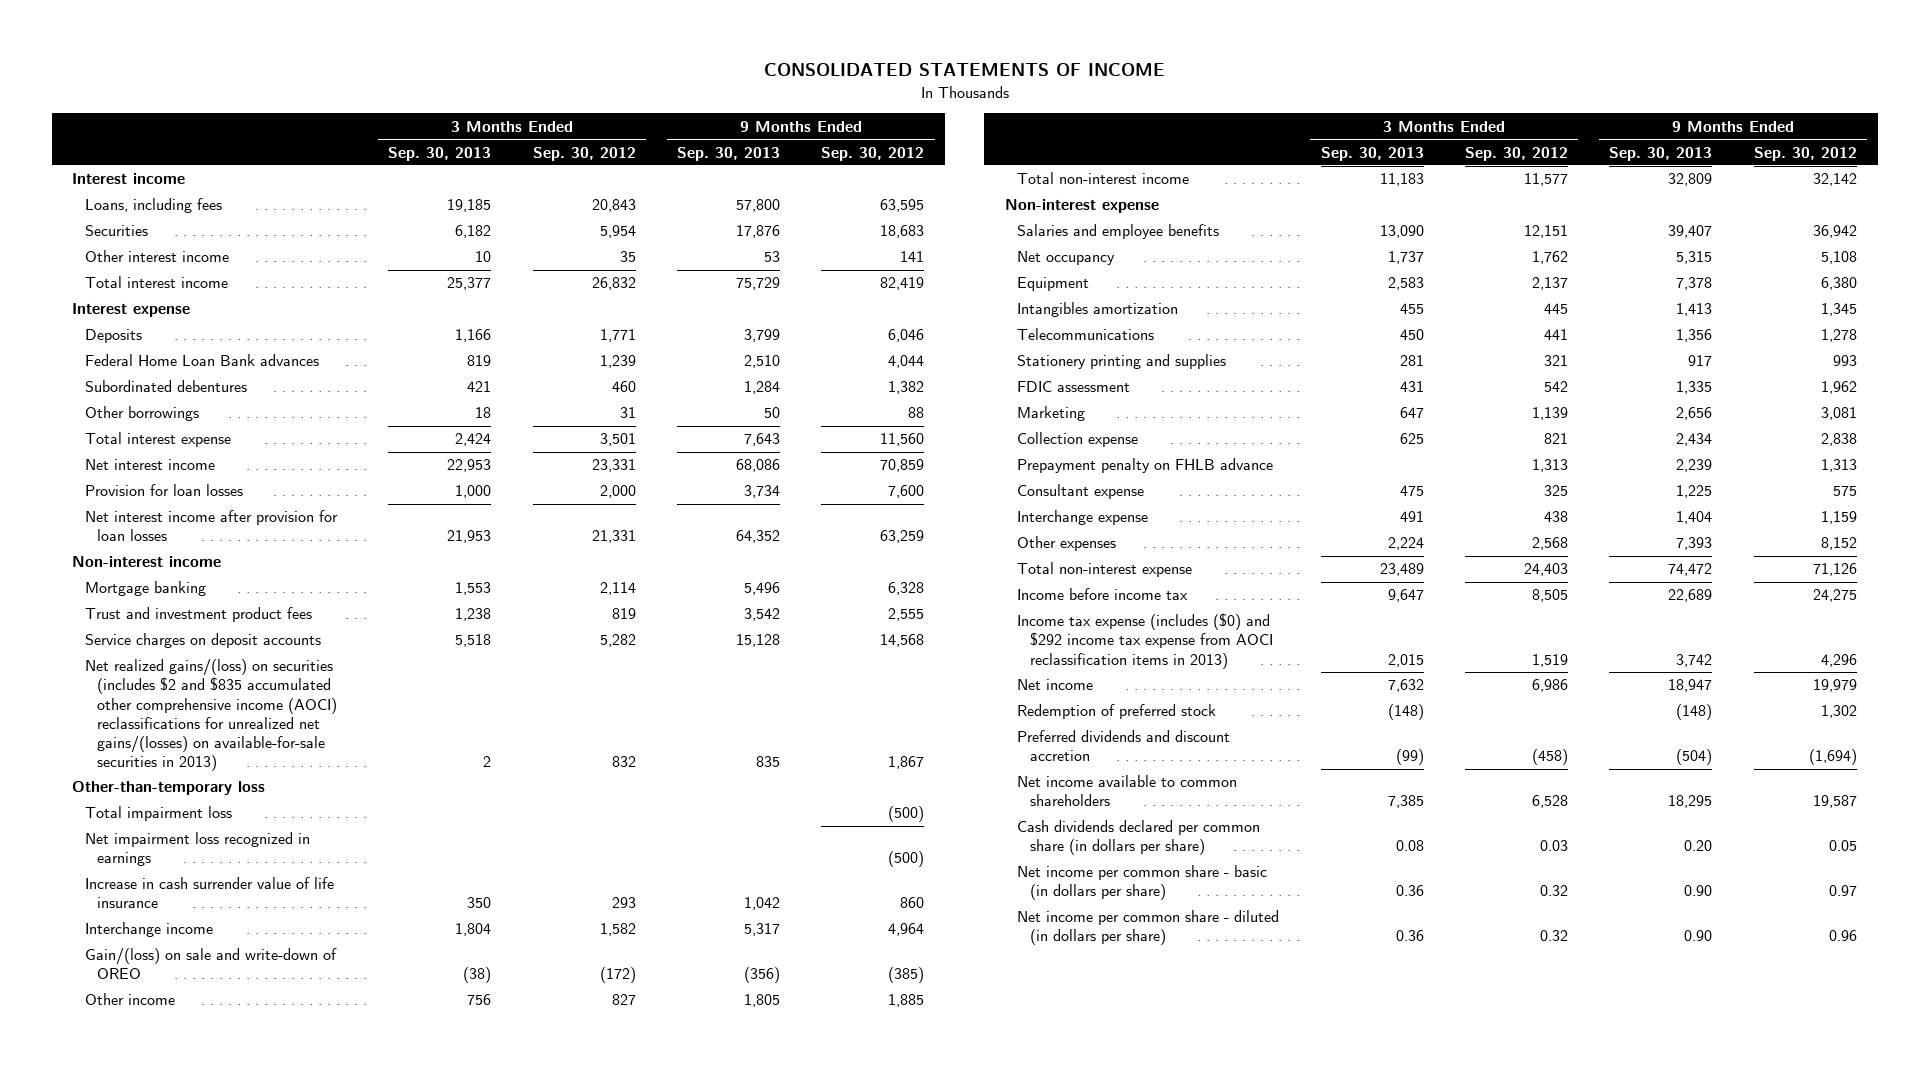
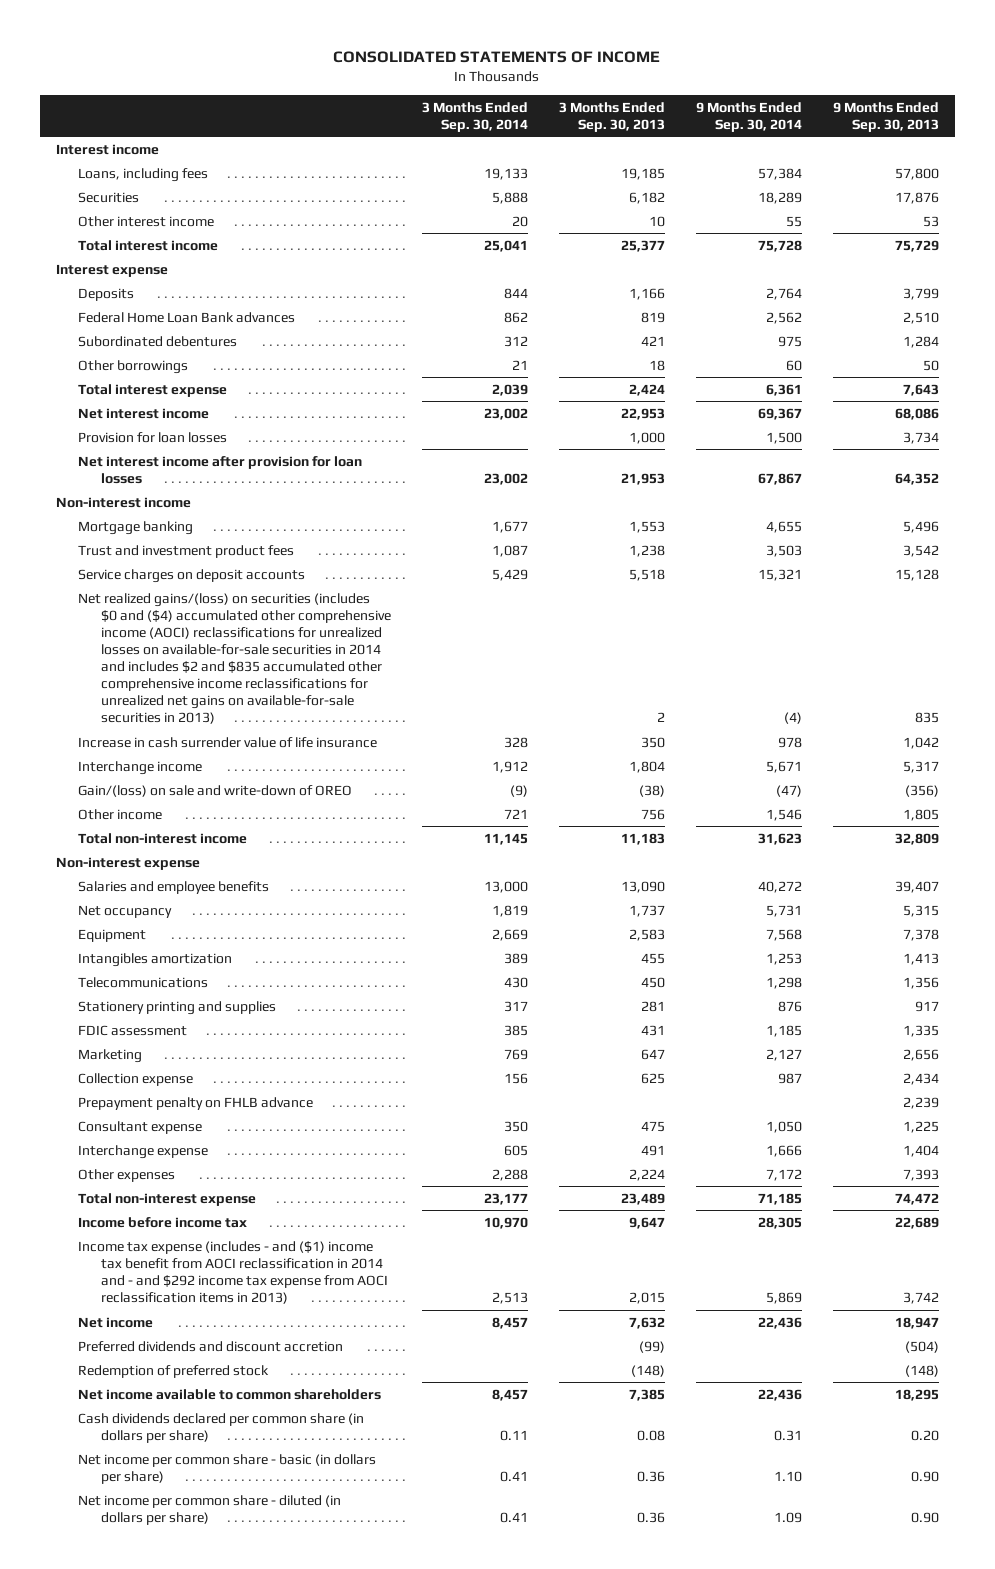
[532,146,636,161] Sep. 30, 2012 -> none
[821,146,925,161] Sep. 30, 2012 -> none
none -> [421,101,528,132] 3 Months Ended Sep. 30, 2014
none -> [695,101,802,132] 9 Months Ended Sep. 30, 2014
[72,781,266,796] Other-than-temporary loss -> none
[84,806,232,822] Total impairment loss -> none
[84,832,310,867] Net impairment loss recognized in earnings -> none
[84,659,338,771] Net realized gains/(loss) on securities (includes $2 and $835 accumulated other comprehensive income (AOCI) reclassifications for unrealized net gains/(losses) on available-for-sale securities in 2013) -> [78,592,391,725] Net realized gains/(loss) on securities (includes $0 and ($4) accumulated other comprehensive income (AOCI) reclassifications for unrealized losses on available-for-sale securities in 2014 and includes $2 and $835 accumulated other comprehensive income reclassifications for unrealized net gains on available-for-sale securities in 2013)
[1017,613,1273,669] Income tax expense (includes ($0) and $292 income tax expense from AOCI reclassification items in 2013) -> [78,1240,388,1304] Income tax expense (includes - and ($1) income tax benefit from AOCI reclassification in 2014 and - and $292 income tax expense from AOCI reclassification items in 2013)
[1017,704,1217,720] Redemption of preferred stock -> [78,1364,270,1378] Redemption of preferred stock

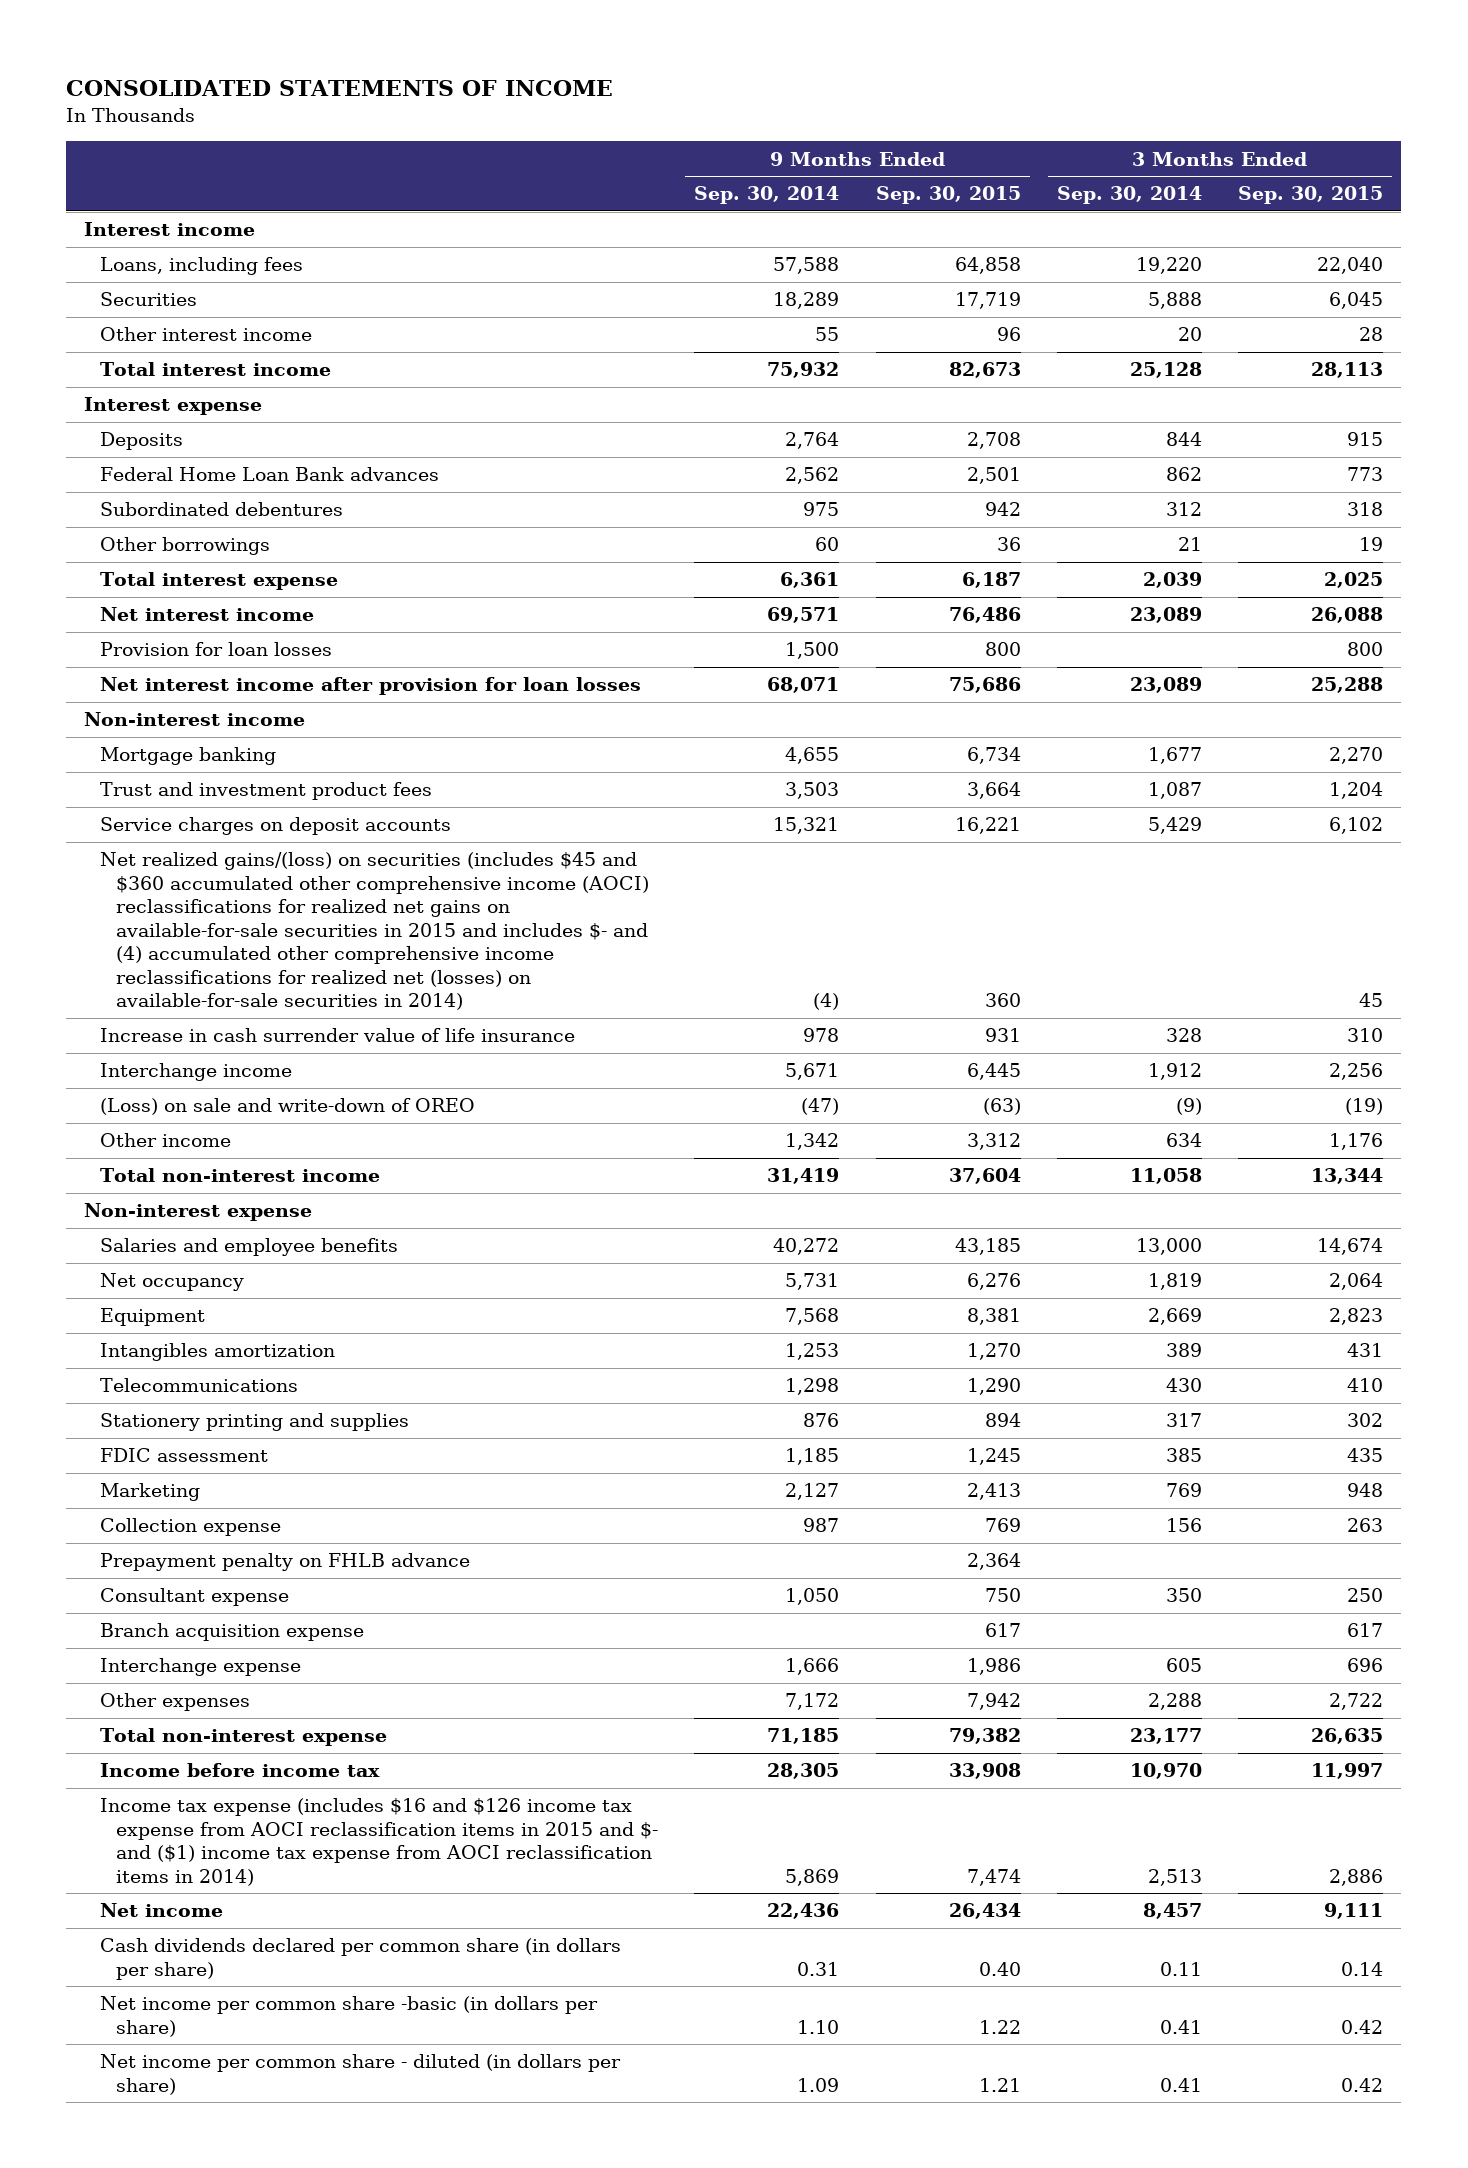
[558,101,665,132] 3 Months Ended Sep. 30, 2013 -> none
[832,101,939,132] 9 Months Ended Sep. 30, 2013 -> none
none -> [875,186,1021,205] Sep. 30, 2015
none -> [1238,186,1384,205] Sep. 30, 2015
[483,167,528,180] 19,133 -> [1135,257,1202,275] 19,220
[757,167,802,180] 57,384 -> [773,257,840,275] 57,588
[483,239,528,252] 25,041 -> [1129,362,1202,379] 25,128
[757,239,802,252] 75,728 -> [767,362,840,379] 75,932
[483,407,528,420] 23,002 -> [1129,607,1202,624] 23,089
[757,407,802,420] 69,367 -> [767,607,840,624] 69,571
[483,472,528,485] 23,002 -> [1129,677,1202,694] 23,089
[757,472,802,485] 67,867 -> [767,677,840,694] 68,071
[78,592,391,725] Net realized gains/(loss) on securities (includes $0 and ($4) accumulated other comprehensive income (AOCI) reclassifications for unrealized losses on available-for-sale securities in 2014 and includes $2 and $835 accumulated other comprehensive income reclassifications for unrealized net gains on available-for-sale securities in 2013) -> [100,852,650,1011] Net realized gains/(loss) on securities (includes $45 and $360 accumulated other comprehensive income (AOCI) reclassifications for realized net gains on available-for-sale securities in 2015 and includes $- and (4) accumulated other comprehensive income reclassifications for realized net (losses) on available-for-sale securities in 2014)
[78,784,353,797] Gain/(loss) on sale and write-down of OREO -> [100,1098,476,1116] (Loss) on sale and write-down of OREO
[503,808,528,819] 721 -> [1165,1133,1202,1148] 634
[765,808,802,821] 1,546 -> [785,1133,840,1151] 1,342
[483,832,528,845] 11,145 -> [1129,1168,1202,1185] 11,058
[757,832,802,845] 31,623 -> [767,1168,840,1185] 31,419
none -> [100,1623,365,1642] Branch acquisition expense
[78,1240,388,1304] Income tax expense (includes - and ($1) income tax benefit from AOCI reclassification in 2014 and - and $292 income tax expense from AOCI reclassification items in 2013) -> [100,1798,659,1886] Income tax expense (includes $16 and $126 income tax expense from AOCI reclassification items in 2015 and $- and ($1) income tax expense from AOCI reclassification items in 2014)
[78,1340,344,1352] Preferred dividends and discount accretion -> none
[78,1364,270,1378] Redemption of preferred stock -> none
[78,1388,382,1400] Net income available to common shareholders -> none
[78,1453,377,1484] Net income per common share - basic (in dollars per share) -> [100,1996,599,2037] Net income per common share -basic (in dollars per share)

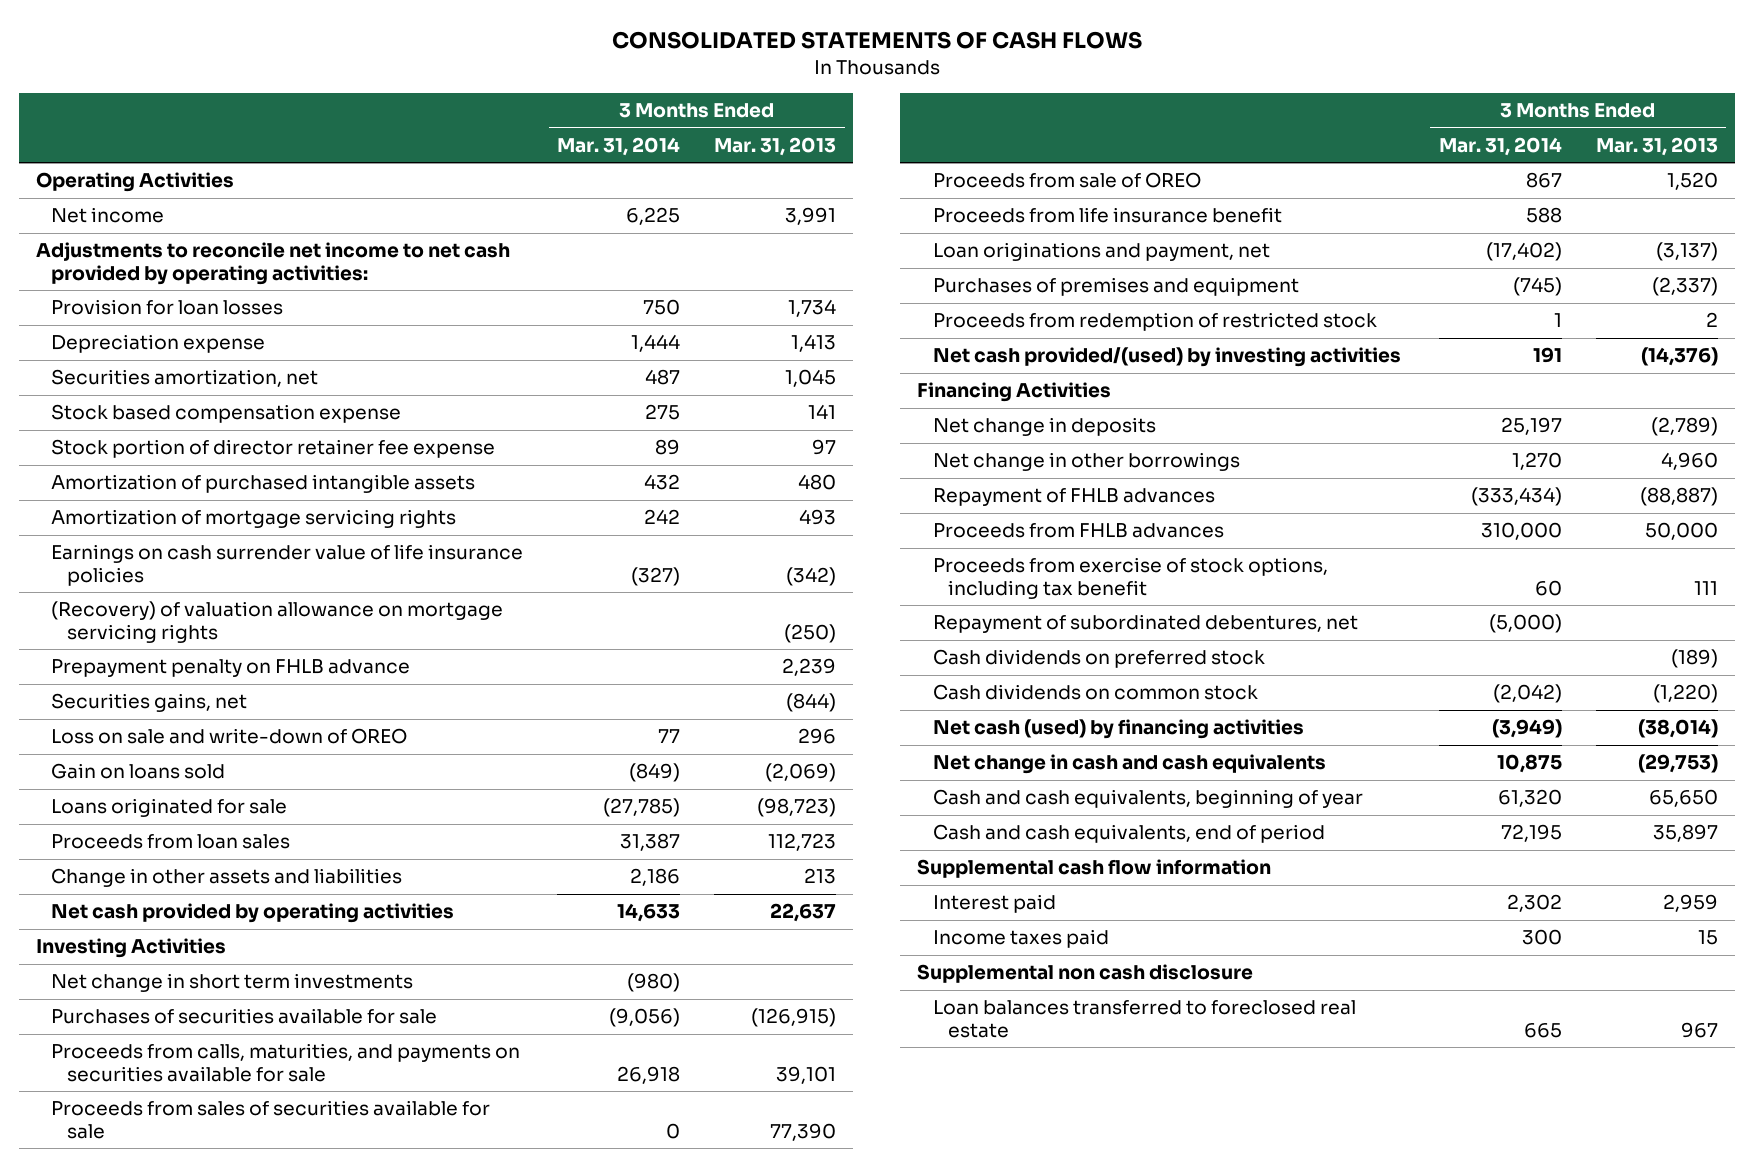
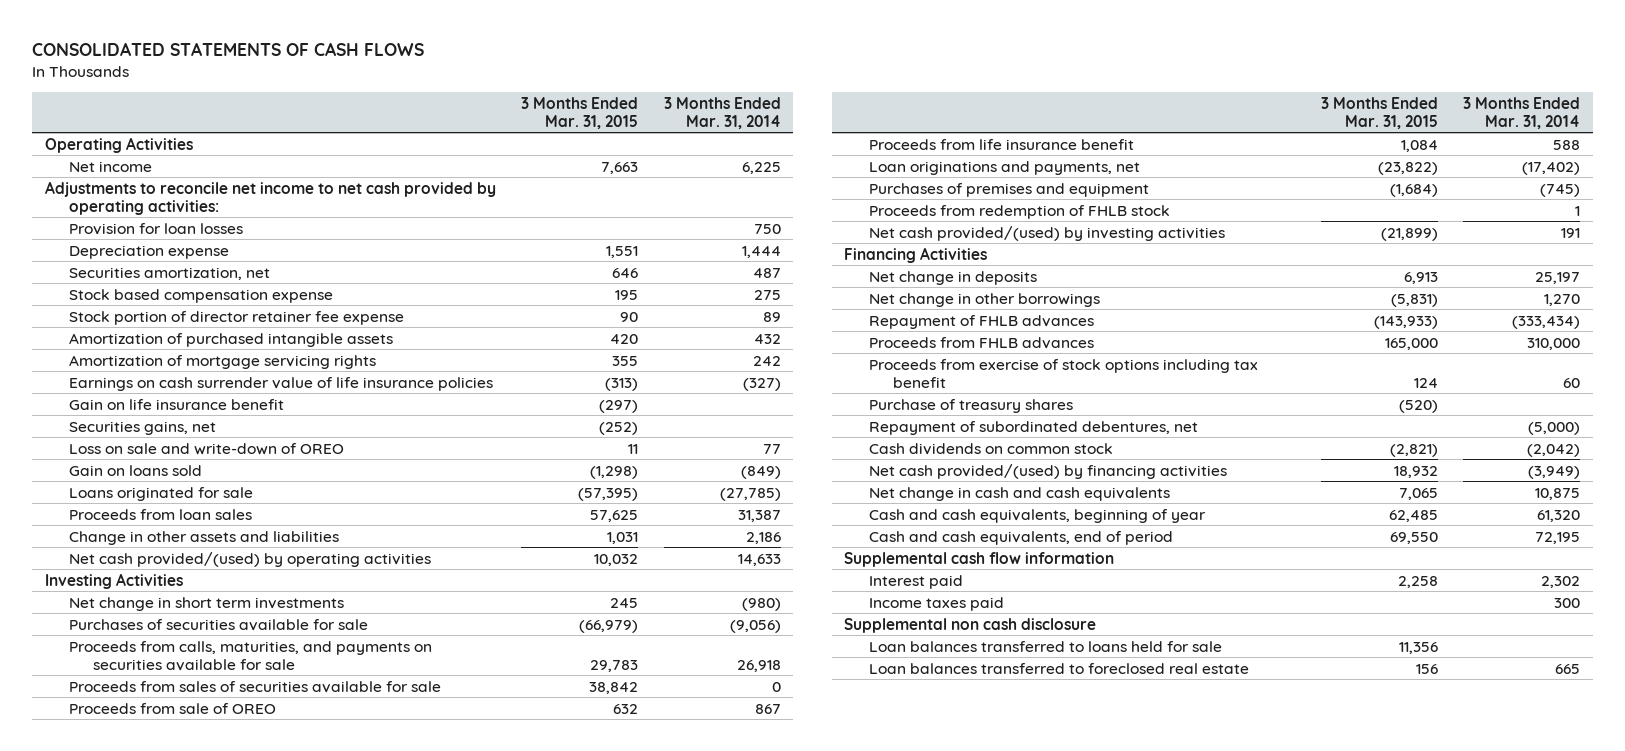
[714,136,837,156] Mar. 31, 2013 -> none
none -> [521,96,639,129] 3 Months Ended Mar. 31, 2015
[51,601,504,643] (Recovery) of valuation allowance on mortgage servicing rights -> none
[51,659,411,678] Prepayment penalty on FHLB advance -> none
none -> [68,398,284,410] Gain on life insurance benefit
[51,903,455,924] Net cash provided by operating activities -> [68,551,431,567] Net cash provided/(used) by operating activities
[932,242,1270,262] Loan originations and payment, net -> [868,160,1140,175] Loan originations and payments, net
[932,312,1377,332] Proceeds from redemption of restricted stock -> [868,204,1170,219] Proceeds from redemption of FHLB stock
[932,557,1328,599] Proceeds from exercise of stock options, including tax benefit -> [868,358,1258,388] Proceeds from exercise of stock options including tax benefit
none -> [868,398,1073,413] Purchase of treasury shares
[932,649,1265,669] Cash dividends on preferred stock -> none
[932,719,1304,740] Net cash (used) by financing activities -> [868,463,1227,479] Net cash provided/(used) by financing activities
none -> [868,640,1222,652] Loan balances transferred to loans held for sale

